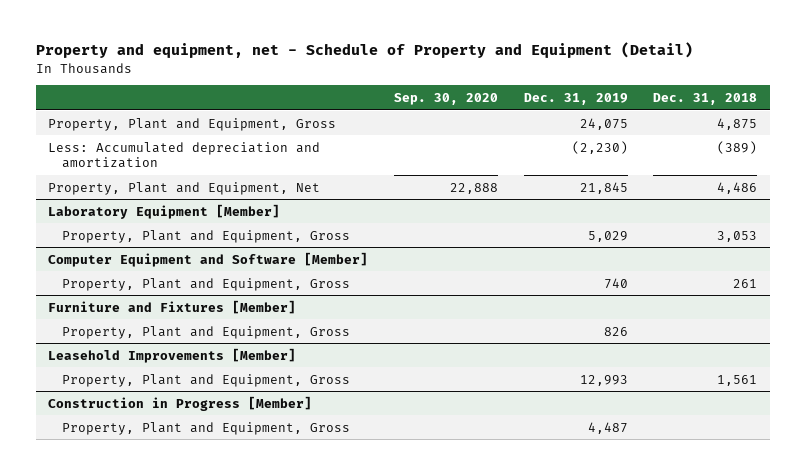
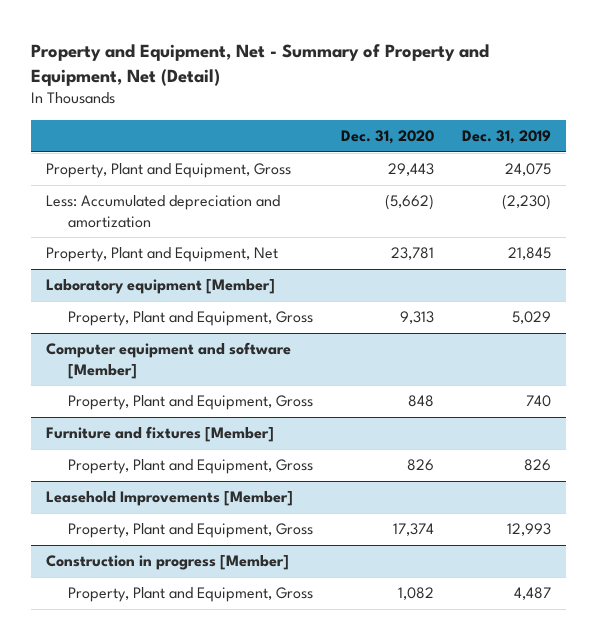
[35,42,693,59] Property and equipment, net - Schedule of Property and Equipment (Detail) -> [31,43,490,86] Property and Equipment, Net - Summary of Property and Equipment, Net (Detail)
[393,92,498,105] Sep. 30, 2020 -> none
[653,92,758,105] Dec. 31, 2018 -> none
none -> [341,130,435,145] Dec. 31, 2020
[48,203,281,219] Laboratory Equipment [Member] -> [45,279,275,295] Laboratory equipment [Member]
[48,251,369,267] Computer Equipment and Software [Member] -> [45,342,291,379] Computer equipment and software [Member]
[48,299,297,314] Furniture and Fixtures [Member] -> [45,426,274,443] Furniture and fixtures [Member]
[48,395,313,411] Construction in Progress [Member] -> [45,555,289,571] Construction in progress [Member]

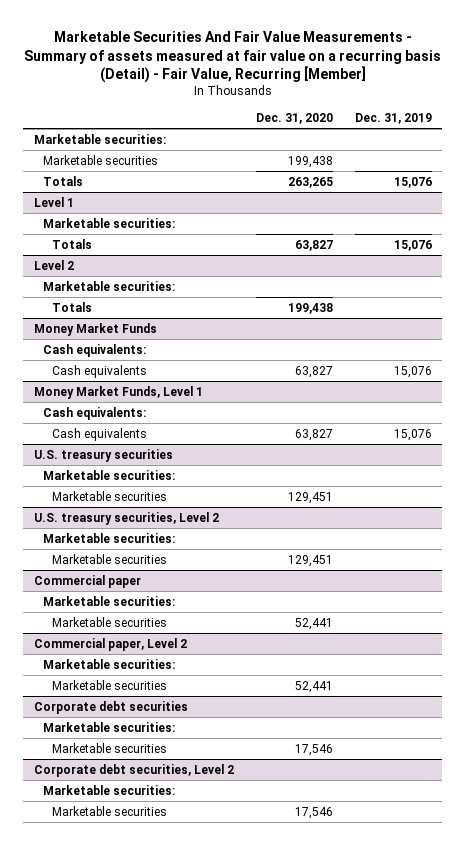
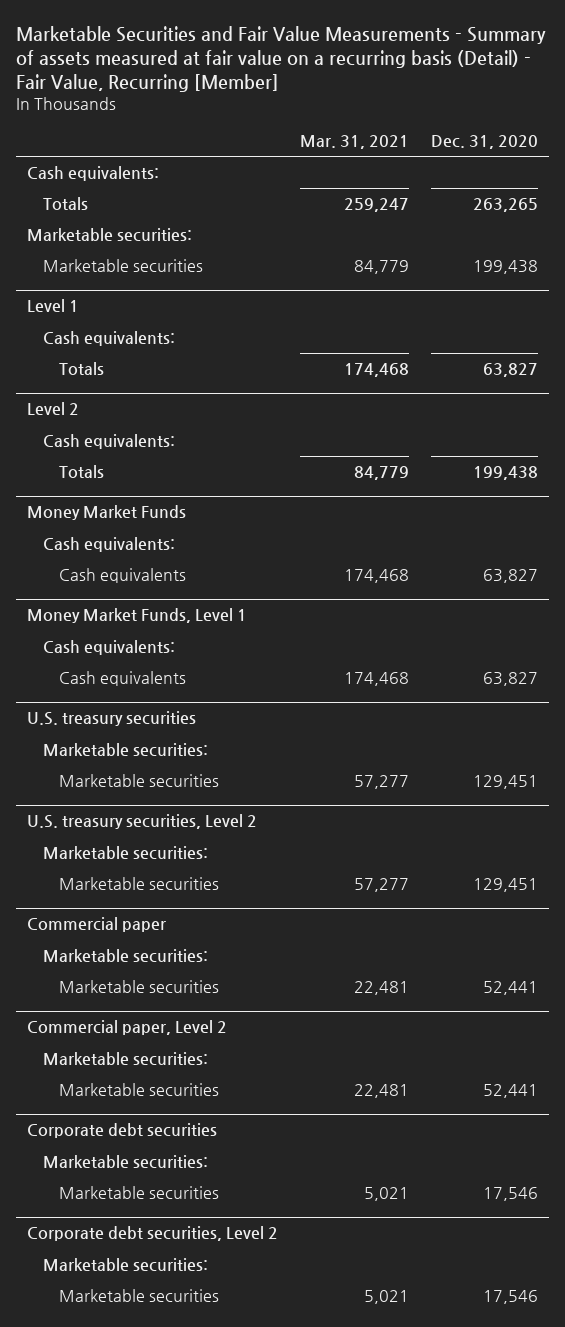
[23,30,441,84] Marketable Securities And Fair Value Measurements - Summary of assets measured at fair value on a recurring basis (Detail) - Fair Value, Recurring [Member] -> [15,26,546,93] Marketable Securities and Fair Value Measurements - Summary of assets measured at fair value on a recurring basis (Detail) - Fair Value, Recurring [Member]
[354,113,432,125] Dec. 31, 2019 -> none
none -> [300,135,410,150] Mar. 31, 2021
none -> [26,166,159,182] Cash equivalents:
[43,175,84,186] Totals -> [42,197,88,211] Totals
[43,217,176,228] Marketable securities: -> none
none -> [42,331,175,347] Cash equivalents:
[43,280,176,291] Marketable securities: -> none
none -> [42,434,175,450] Cash equivalents:

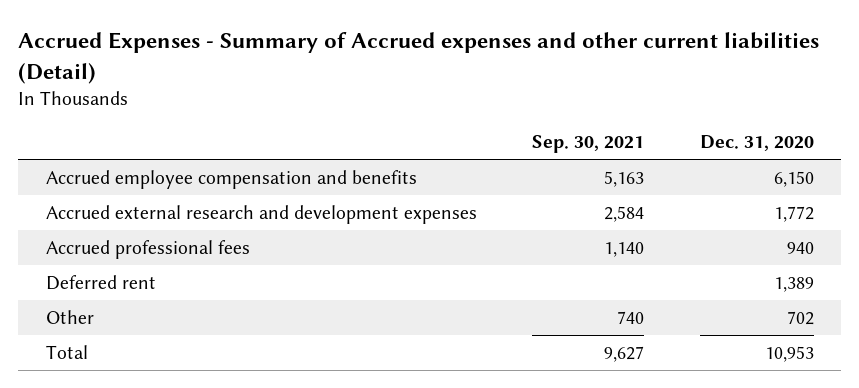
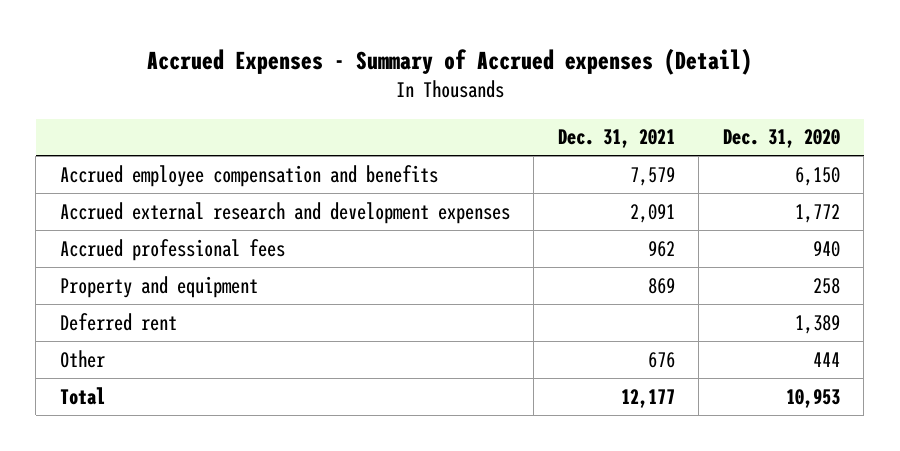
[17,32,819,84] Accrued Expenses - Summary of Accrued expenses and other current liabilities (Detail) -> [146,47,752,75] Accrued Expenses - Summary of Accrued expenses (Detail)
[532,135,645,154] Sep. 30, 2021 -> none
none -> [557,129,675,149] Dec. 31, 2021
none -> [59,275,258,298] Property and equipment
[786,310,814,325] 702 -> [812,351,840,367] 444

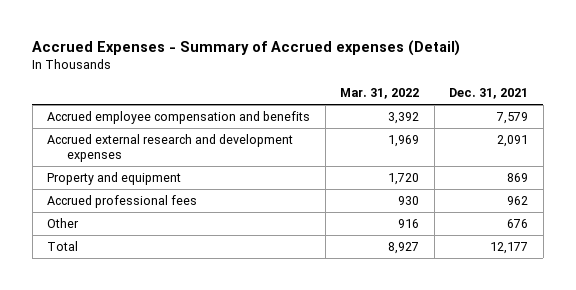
[722,129,840,149] Dec. 31, 2020 -> none
none -> [340,88,420,100] Mar. 31, 2022
[59,312,177,331] Deferred rent -> none
[59,238,285,261] Accrued professional fees -> [47,195,198,209] Accrued professional fees

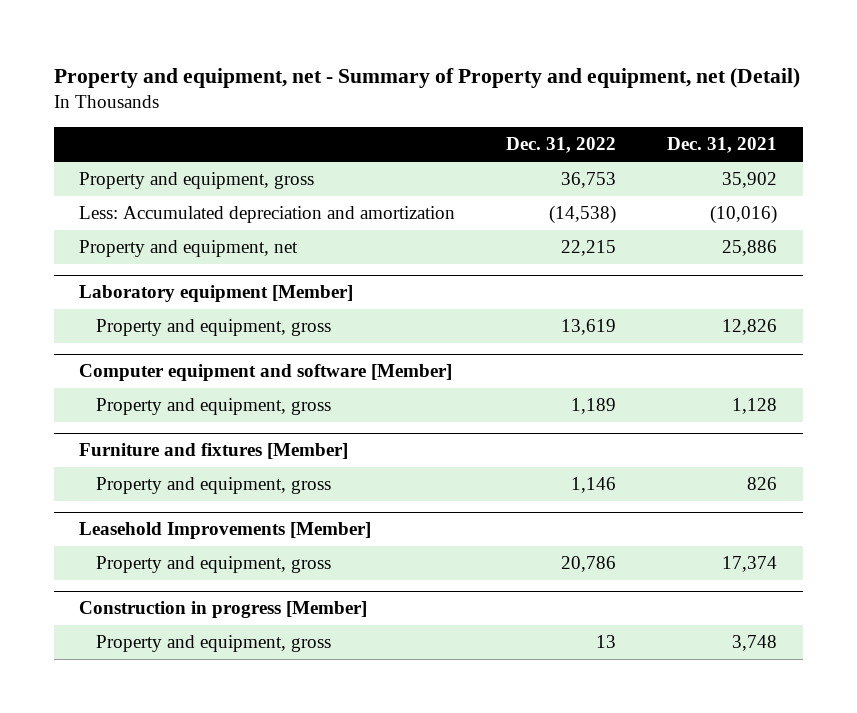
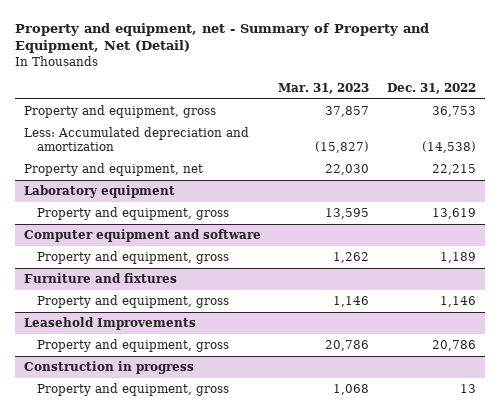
[53,68,800,89] Property and equipment, net - Summary of Property and equipment, net (Detail) -> [14,22,429,54] Property and equipment, net - Summary of Property and Equipment, Net (Detail)
[667,137,778,154] Dec. 31, 2021 -> none
none -> [278,82,370,94] Mar. 31, 2023
[79,285,354,303] Laboratory equipment [Member] -> [23,184,175,198] Laboratory equipment
[79,364,453,382] Computer equipment and software [Member] -> [23,228,261,242] Computer equipment and software
[79,443,349,460] Furniture and fixtures [Member] -> [23,272,177,283] Furniture and fixtures
[79,522,372,540] Leasehold Improvements [Member] -> [23,316,196,330] Leasehold Improvements
[79,601,368,619] Construction in progress [Member] -> [23,360,194,374] Construction in progress

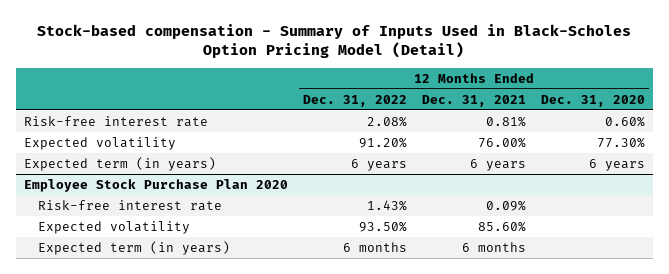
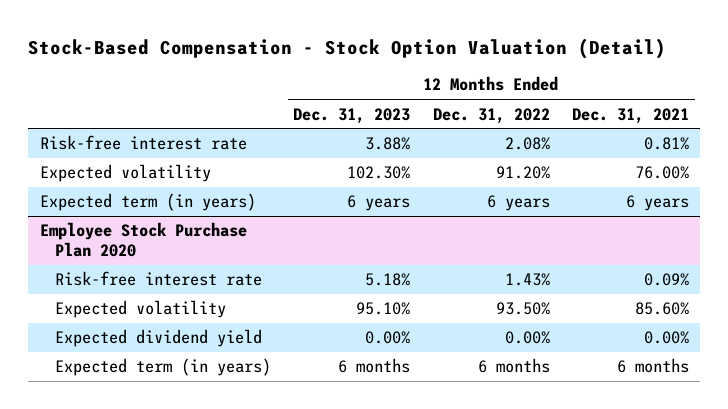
[37,23,632,59] Stock-based compensation - Summary of Inputs Used in Black-Scholes Option Pricing Model (Detail) -> [28,37,667,59] Stock-Based Compensation - Stock Option Valuation (Detail)
[541,94,646,107] Dec. 31, 2020 -> none
none -> [293,107,411,124] Dec. 31, 2023
none -> [55,329,263,348] Expected dividend yield

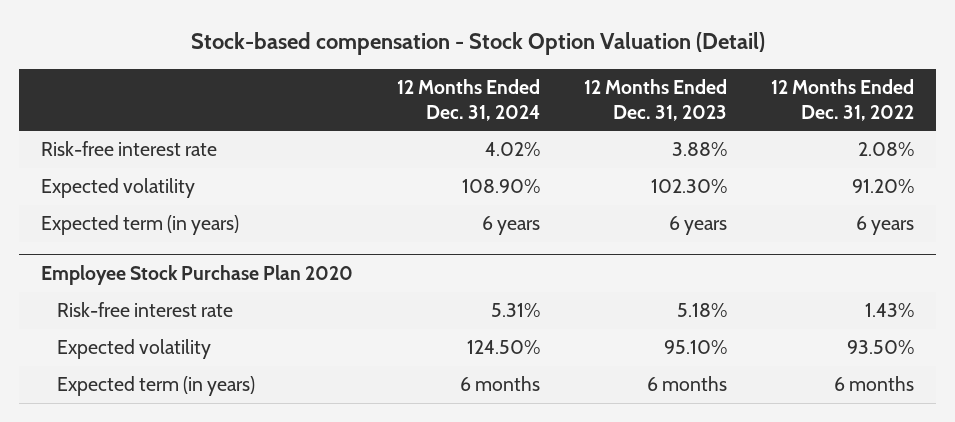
[28,37,667,59] Stock-Based Compensation - Stock Option Valuation (Detail) -> [190,32,765,56] Stock-based compensation - Stock Option Valuation (Detail)
[571,107,689,124] Dec. 31, 2021 -> none
none -> [397,78,541,121] 12 Months Ended Dec. 31, 2024
[55,329,263,348] Expected dividend yield -> none

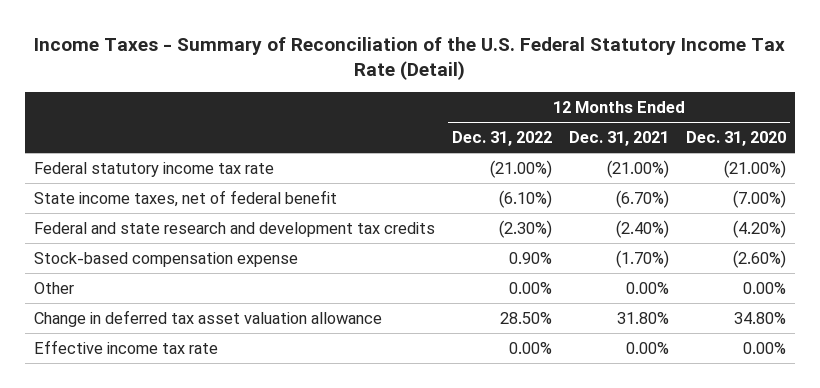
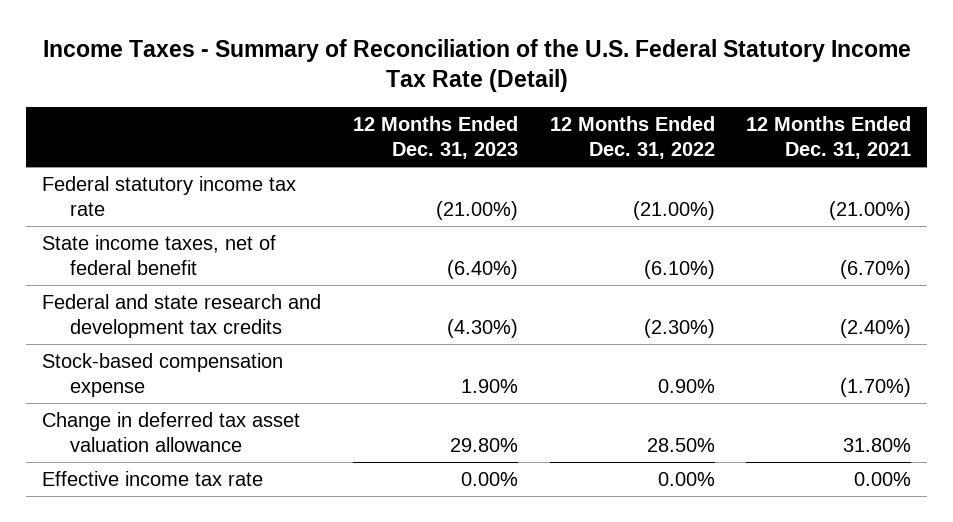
[686,131,787,147] Dec. 31, 2020 -> none
none -> [352,116,518,159] 12 Months Ended Dec. 31, 2023
[34,281,75,294] Other -> none

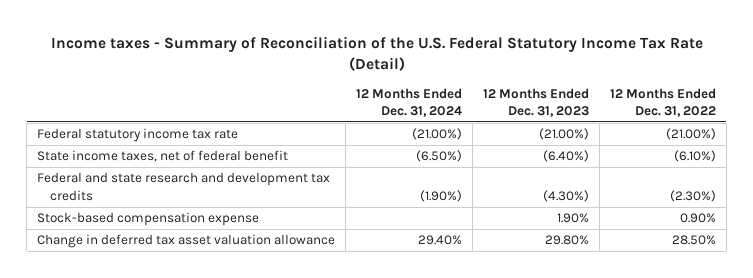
[42,38,911,93] Income Taxes - Summary of Reconciliation of the U.S. Federal Statutory Income Tax Rate (Detail) -> [50,35,703,71] Income taxes - Summary of Reconciliation of the U.S. Federal Statutory Income Tax Rate (Detail)
[746,116,912,159] 12 Months Ended Dec. 31, 2021 -> none
none -> [356,87,463,118] 12 Months Ended Dec. 31, 2024
[41,470,263,486] Effective income tax rate -> none

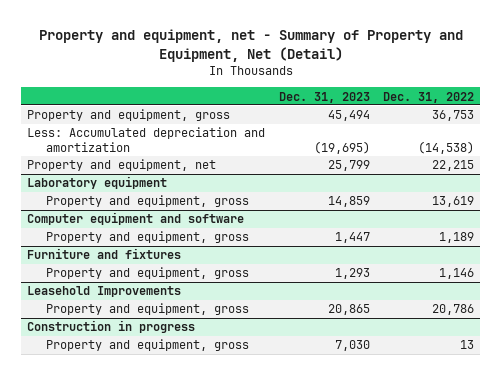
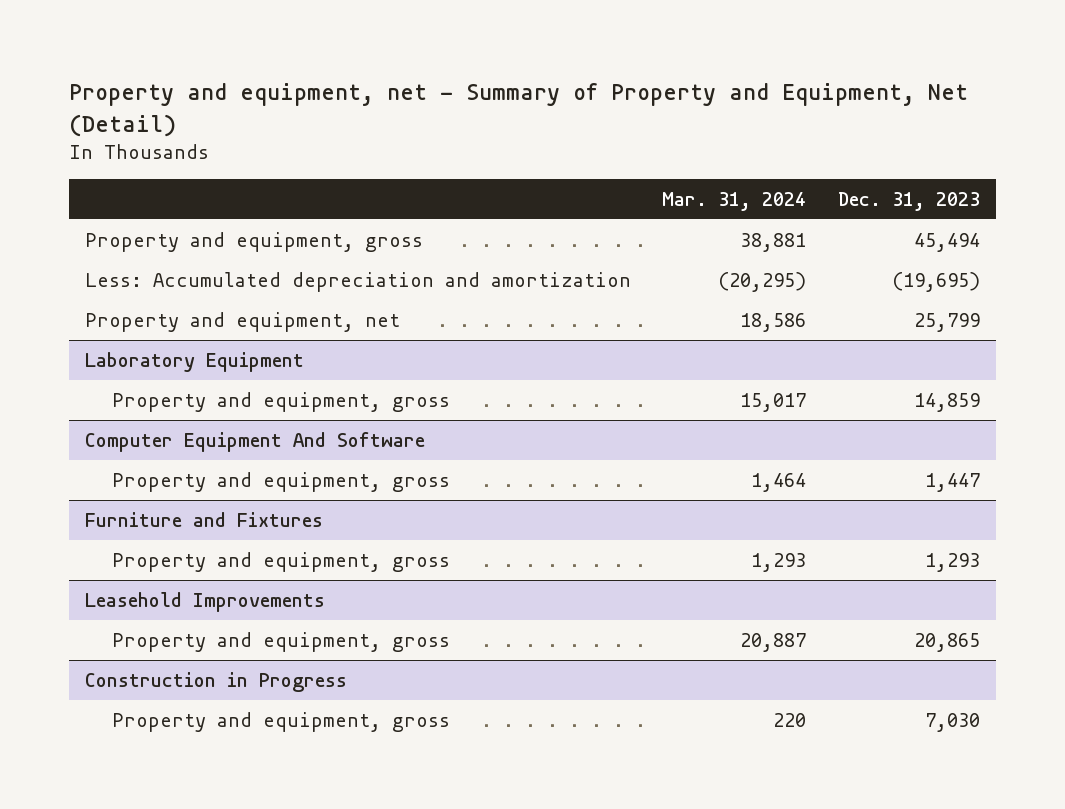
[382,91,474,103] Dec. 31, 2022 -> none
none -> [662,191,807,211] Mar. 31, 2024
[27,176,168,190] Laboratory equipment -> [84,351,304,372] Laboratory Equipment
[27,212,245,226] Computer equipment and software -> [84,431,425,452] Computer Equipment And Software
[27,248,182,260] Furniture and fixtures -> [84,511,323,527] Furniture and Fixtures
[27,320,196,334] Construction in progress -> [84,671,347,692] Construction in Progress

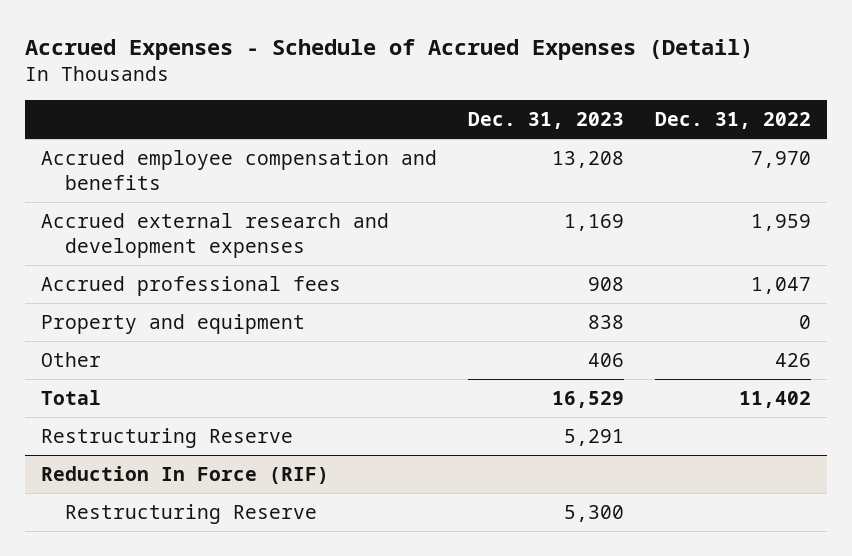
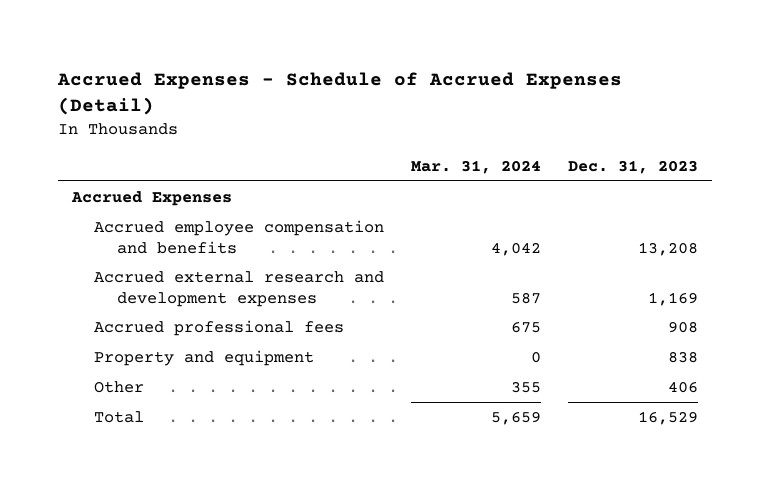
[655,112,812,130] Dec. 31, 2022 -> none
none -> [411,159,542,174] Mar. 31, 2024
none -> [70,190,232,206] Accrued Expenses
[40,428,293,449] Restructuring Reserve -> none
[40,466,329,485] Reduction In Force (RIF) -> none
[65,504,318,525] Restructuring Reserve -> none

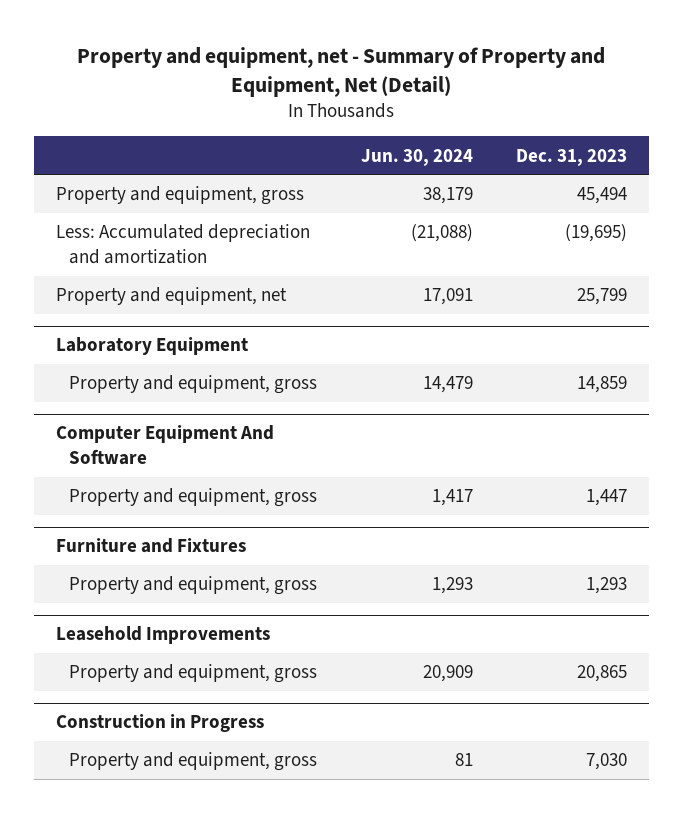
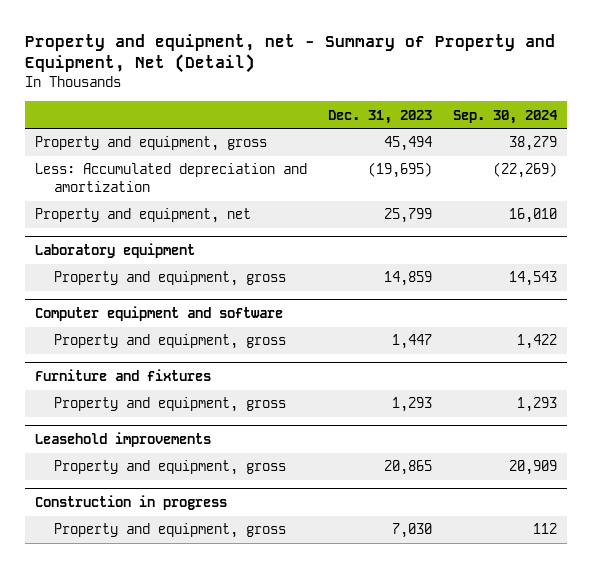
[360,148,473,166] Jun. 30, 2024 -> none
none -> [452,109,558,124] Sep. 30, 2024
[55,337,248,356] Laboratory Equipment -> [35,243,196,259] Laboratory equipment
[55,425,274,465] Computer Equipment And Software -> [35,306,284,322] Computer equipment and software
[55,538,246,554] Furniture and Fixtures -> [35,369,212,382] Furniture and fixtures
[55,626,270,645] Leasehold Improvements -> [35,432,212,448] Leasehold improvements
[55,714,264,733] Construction in Progress -> [35,495,228,511] Construction in progress

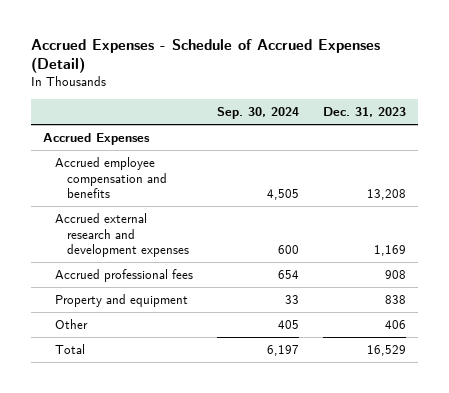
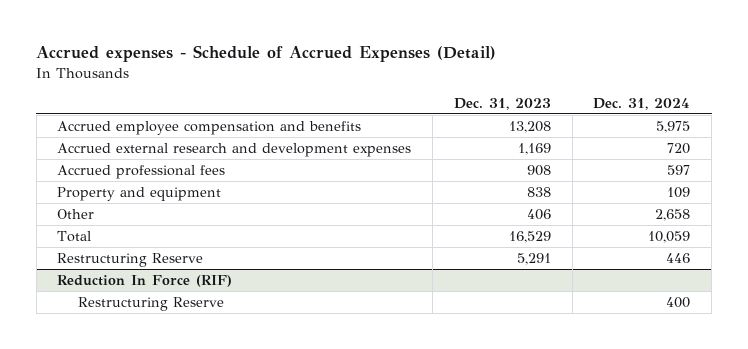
[30,39,380,74] Accrued Expenses - Schedule of Accrued Expenses (Detail) -> [36,45,497,63] Accrued expenses - Schedule of Accrued Expenses (Detail)
[216,106,299,119] Sep. 30, 2024 -> none
none -> [593,98,691,111] Dec. 31, 2024
[42,133,150,146] Accrued Expenses -> none
none -> [57,252,204,267] Restructuring Reserve
none -> [57,274,233,287] Reduction In Force (RIF)
none -> [78,296,225,311] Restructuring Reserve

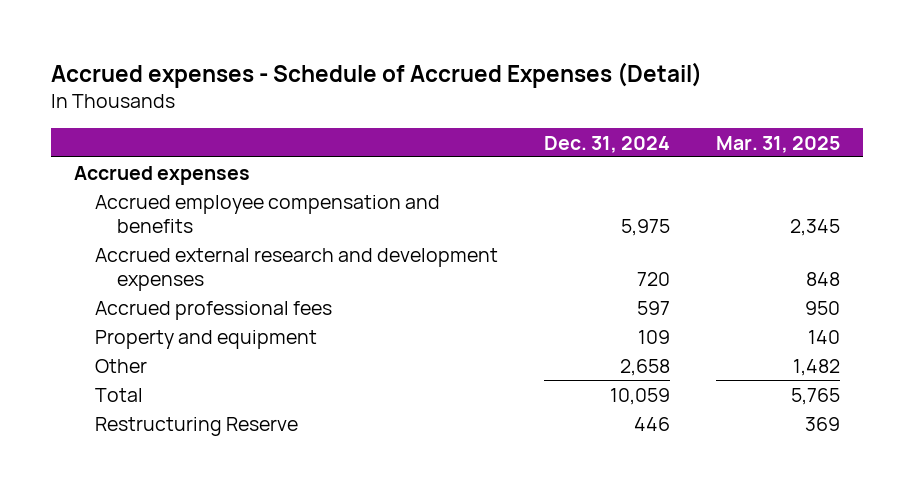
[453,98,551,111] Dec. 31, 2023 -> none
none -> [716,135,841,153] Mar. 31, 2025
none -> [73,165,250,185] Accrued expenses
[57,274,233,287] Reduction In Force (RIF) -> none
[78,296,225,311] Restructuring Reserve -> none

